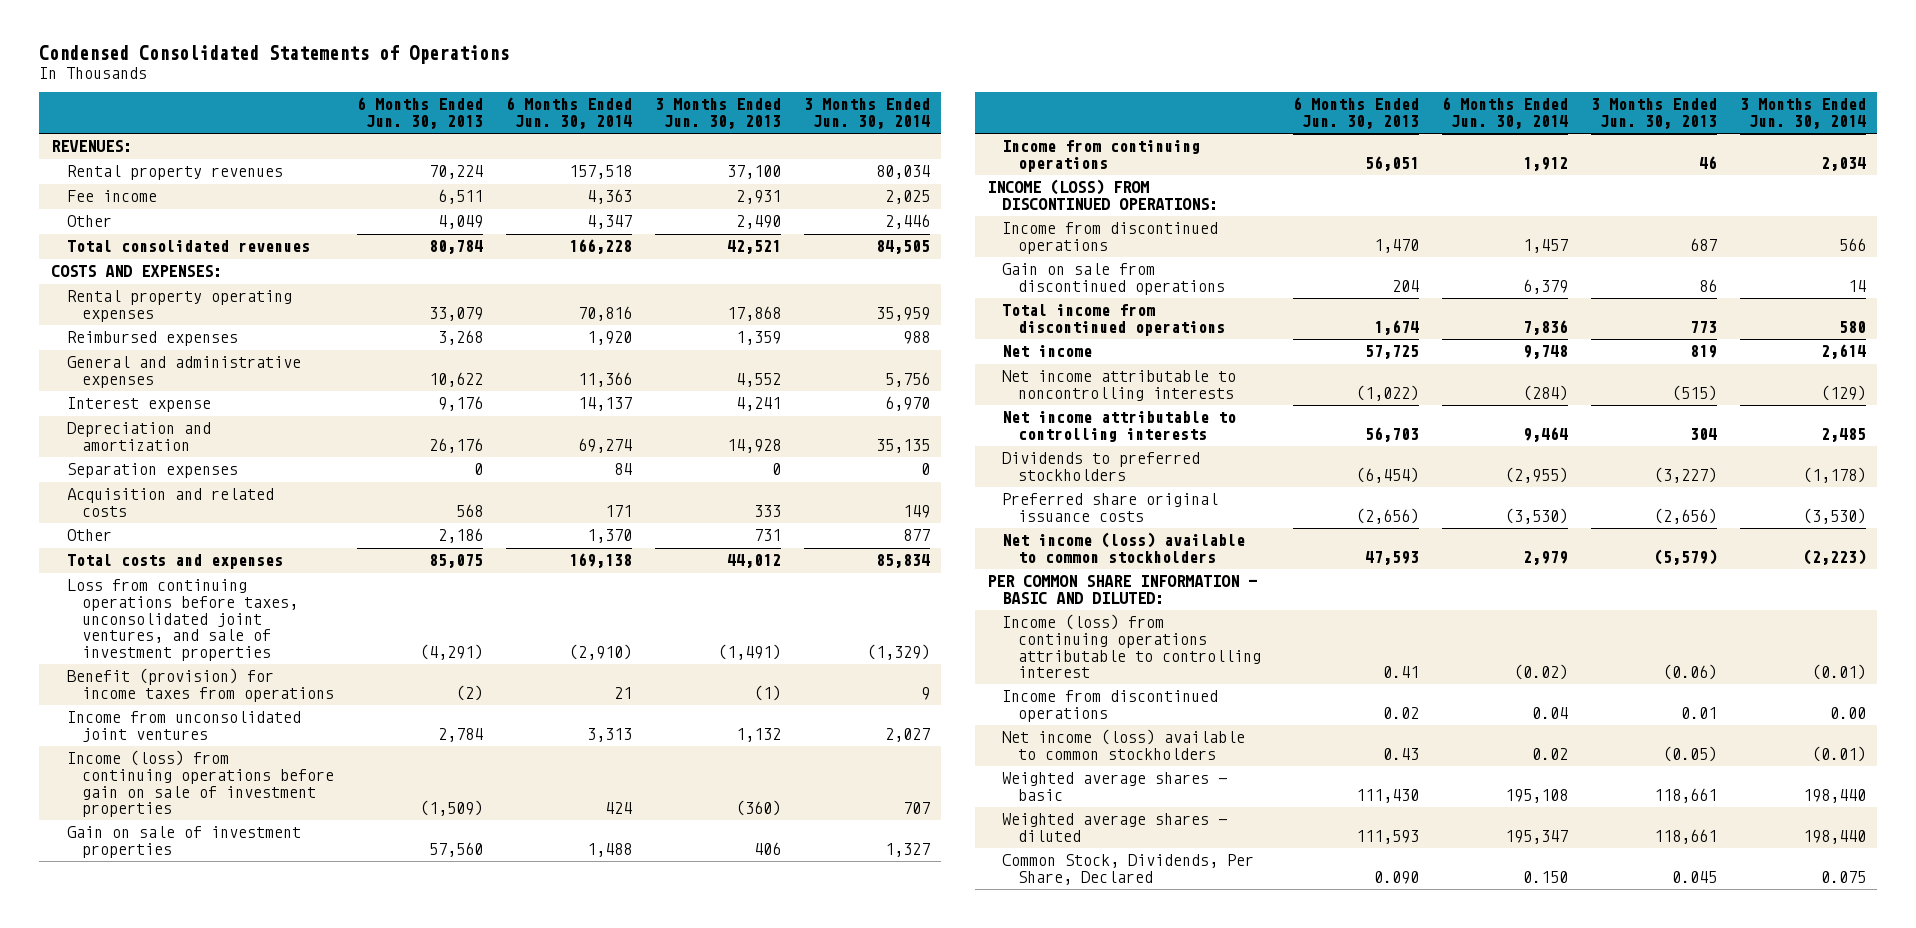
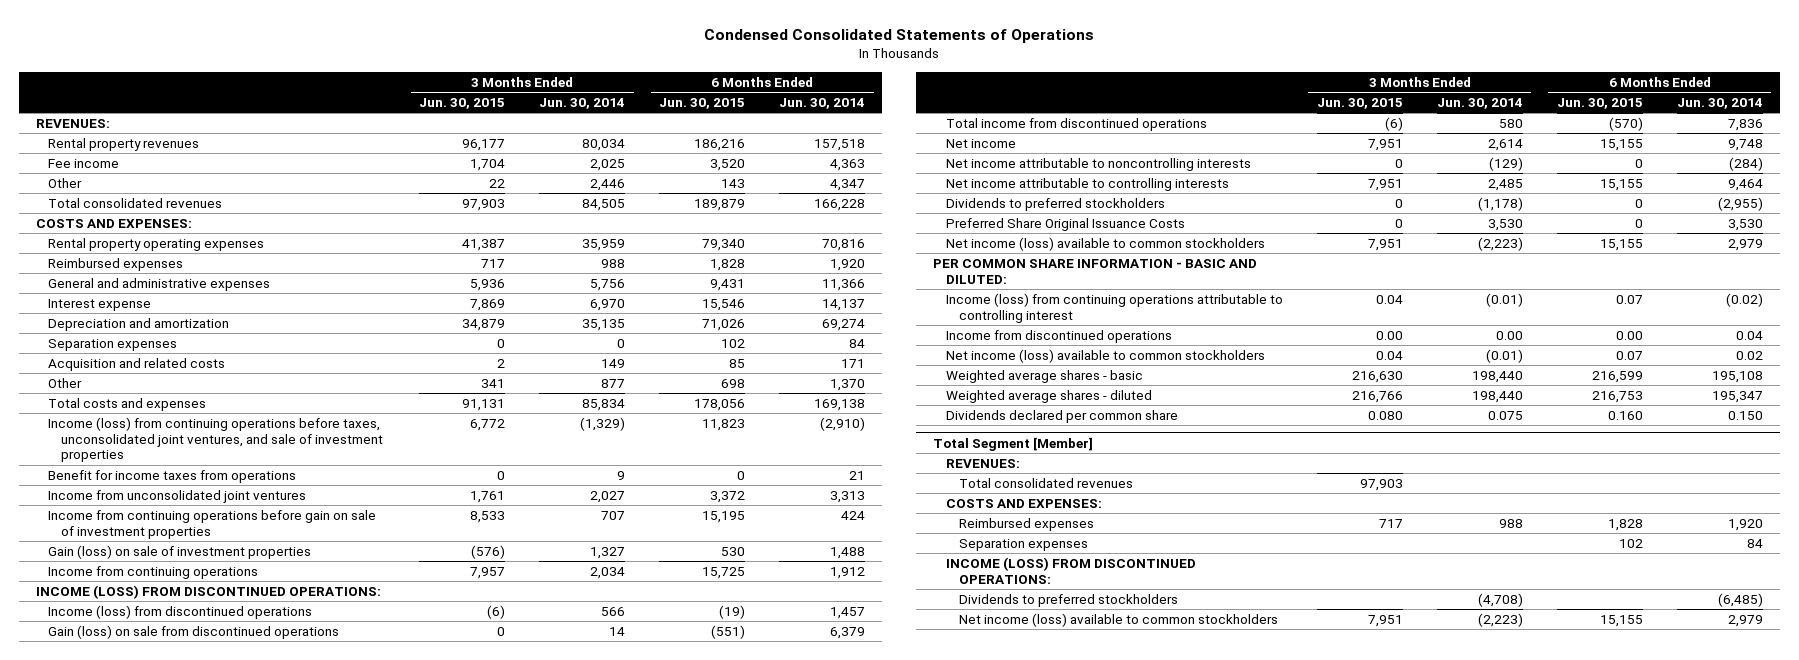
[357,97,484,129] 6 Months Ended Jun. 30, 2013 -> none
[655,98,782,129] 3 Months Ended Jun. 30, 2013 -> none
none -> [419,98,506,110] Jun. 30, 2015
none -> [659,98,746,110] Jun. 30, 2015
[66,579,299,661] Loss from continuing operations before taxes, unconsolidated joint ventures, and sale of investment properties -> [48,416,383,463] Income (loss) from continuing operations before taxes, unconsolidated joint ventures, and sale of investment properties
[66,668,335,703] Benefit (provision) for income taxes from operations -> [48,469,297,483] Benefit for income taxes from operations
[66,750,335,818] Income (loss) from continuing operations before gain on sale of investment properties -> [48,509,377,539] Income from continuing operations before gain on sale of investment properties
[66,826,301,859] Gain on sale of investment properties -> [48,544,312,559] Gain (loss) on sale of investment properties
[1002,222,1219,255] Income from discontinued operations -> [48,604,313,619] Income (loss) from discontinued operations
[1002,263,1225,296] Gain on sale from discontinued operations -> [48,624,340,639] Gain (loss) on sale from discontinued operations
[1002,493,1219,523] Preferred share original issuance costs -> [945,217,1185,231] Preferred Share Original Issuance Costs
[1504,508,1568,525] (3,530) -> [1727,218,1763,231] 3,530
[1802,508,1866,525] (3,530) -> [1487,218,1523,231] 3,530
[1002,854,1255,886] Common Stock, Dividends, Per Share, Declared -> [945,409,1178,423] Dividends declared per common share
none -> [933,436,1094,451] Total Segment [Member]
none -> [945,458,1020,468] REVENUES:
none -> [958,477,1133,488] Total consolidated revenues
none -> [945,498,1102,508] COSTS AND EXPENSES:
none -> [958,517,1094,531] Reimbursed expenses
none -> [958,538,1088,551] Separation expenses
none -> [945,556,1196,584] INCOME (LOSS) FROM DISCONTINUED OPERATIONS:
none -> [958,593,1178,607] Dividends to preferred stockholders
none -> [958,612,1278,627] Net income (loss) available to common stockholders

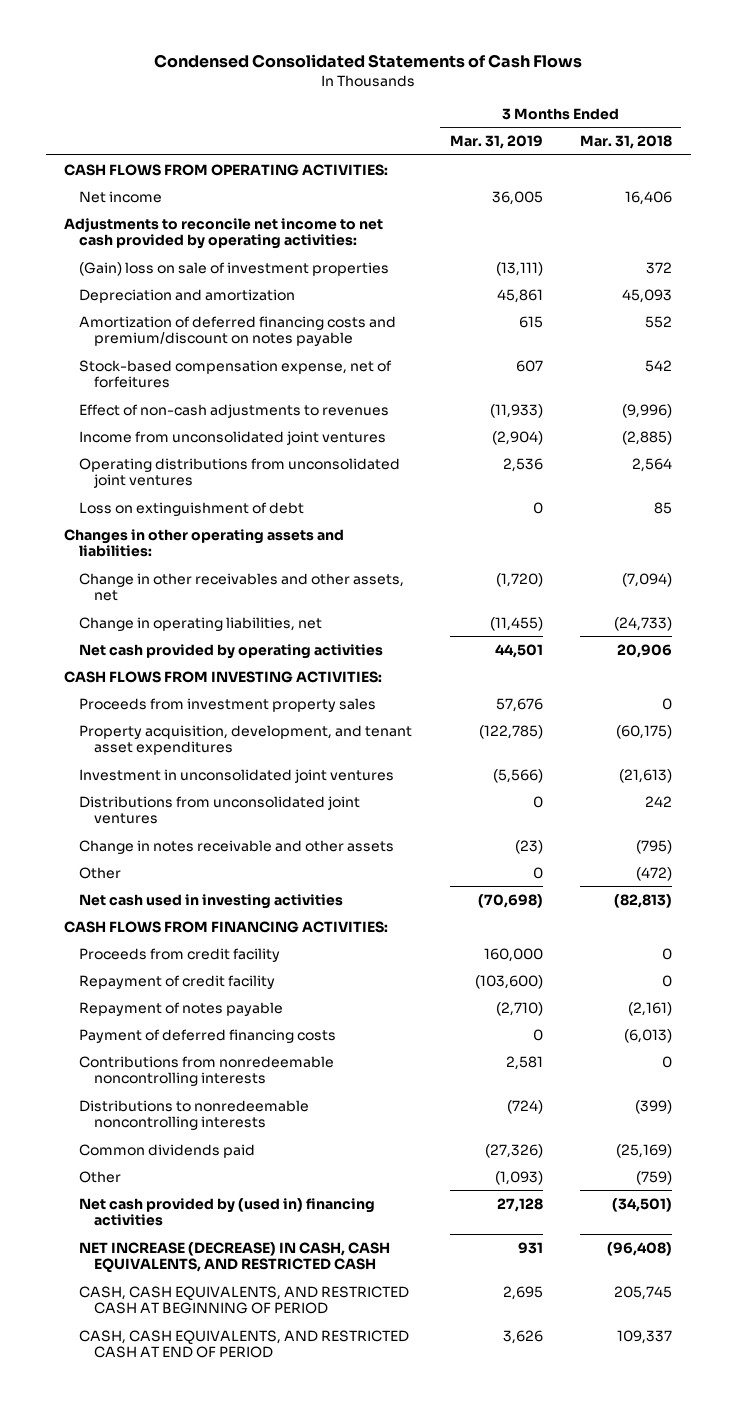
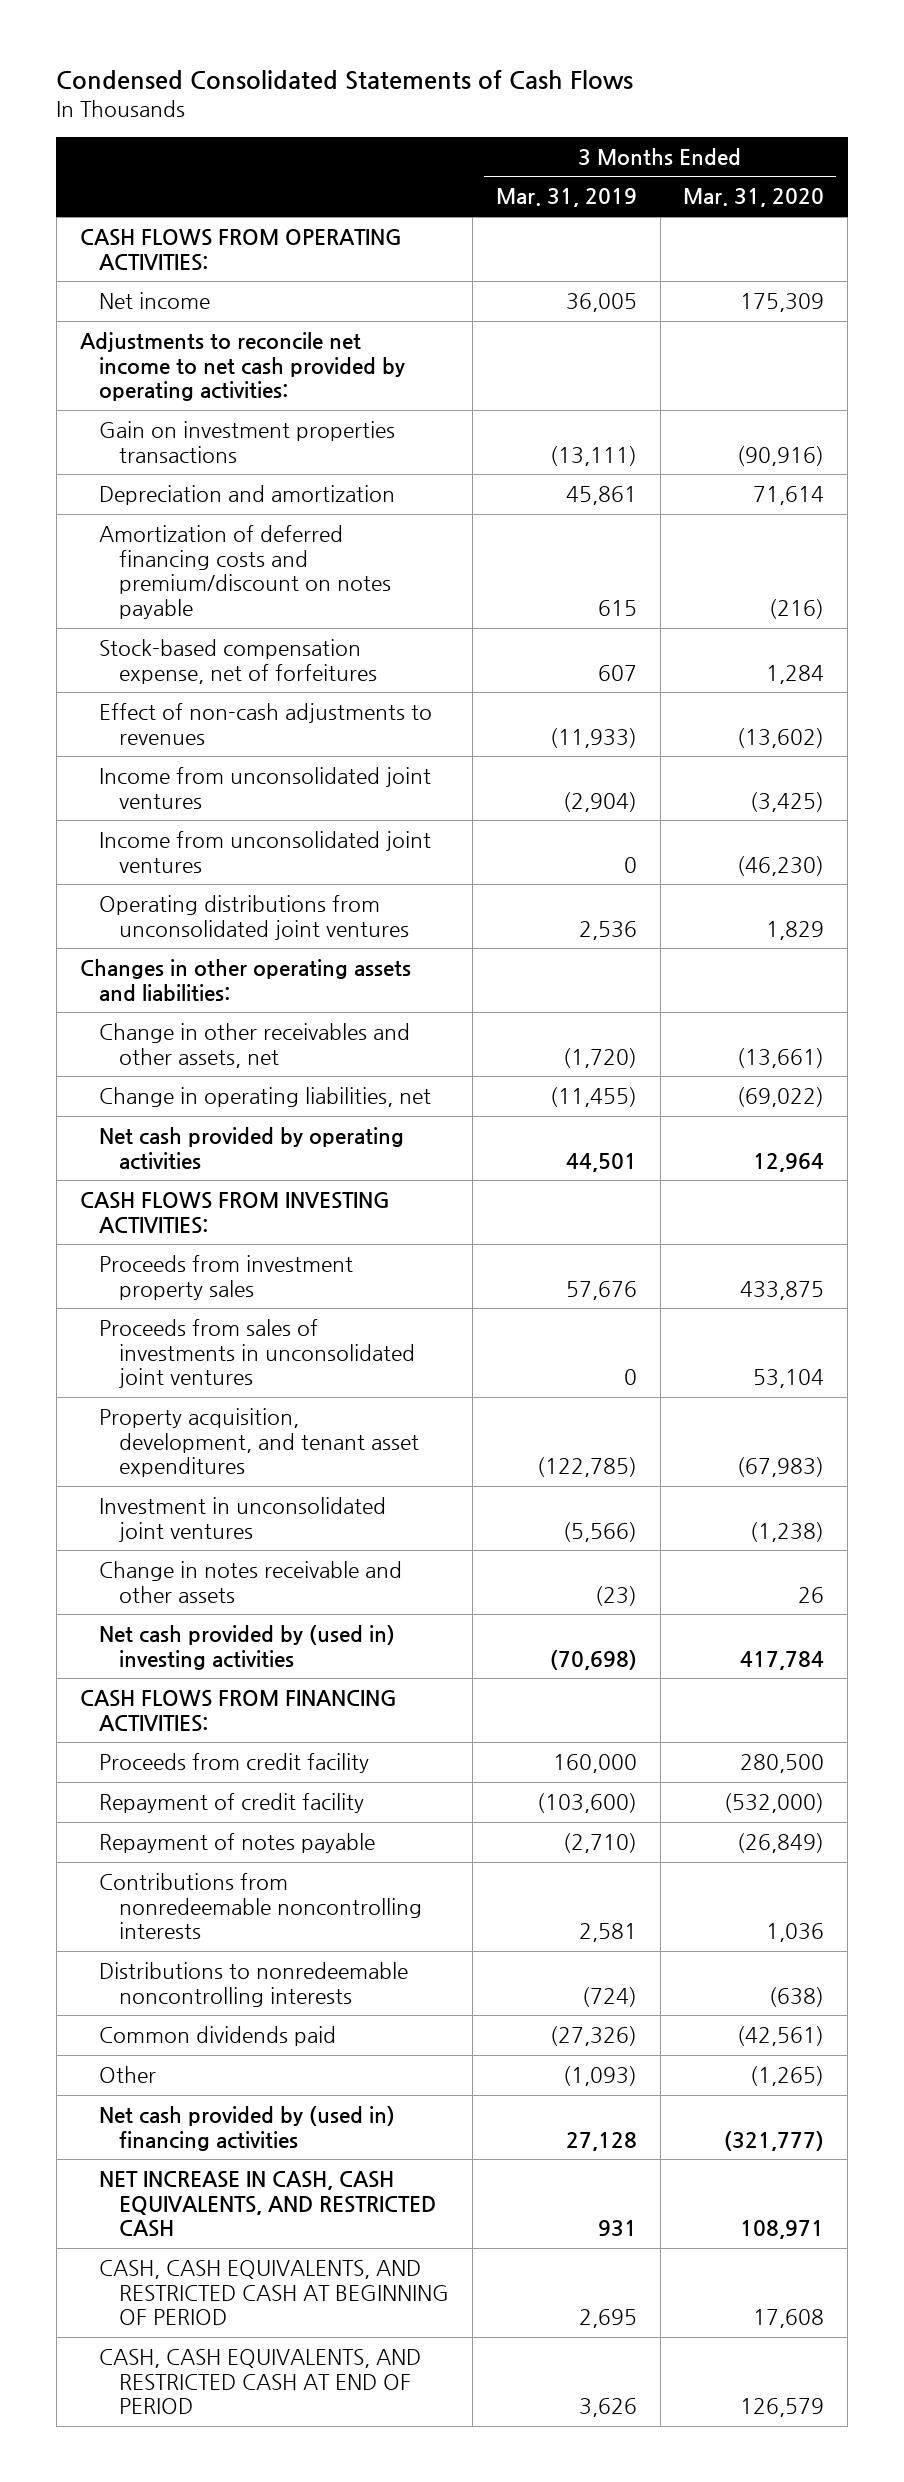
[580,135,673,150] Mar. 31, 2018 -> none
none -> [683,188,825,208] Mar. 31, 2020
[79,261,390,276] (Gain) loss on sale of investment properties -> [99,421,396,463] Gain on investment properties transactions
none -> [99,831,432,873] Income from unconsolidated joint ventures
[79,501,305,516] Loss on extinguishment of debt -> none
none -> [99,1319,416,1389] Proceeds from sales of investments in unconsolidated joint ventures
[79,795,361,825] Distributions from unconsolidated joint ventures -> none
[79,866,122,879] Other -> none
[79,893,344,909] Net cash used in investing activities -> [99,1625,396,1670] Net cash provided by (used in) investing activities
[79,1028,337,1043] Payment of deferred financing costs -> none
[79,1241,391,1274] NET INCREASE (DECREASE) IN CASH, CASH EQUIVALENTS, AND RESTRICTED CASH -> [99,2171,437,2238] NET INCREASE IN CASH, CASH EQUIVALENTS, AND RESTRICTED CASH

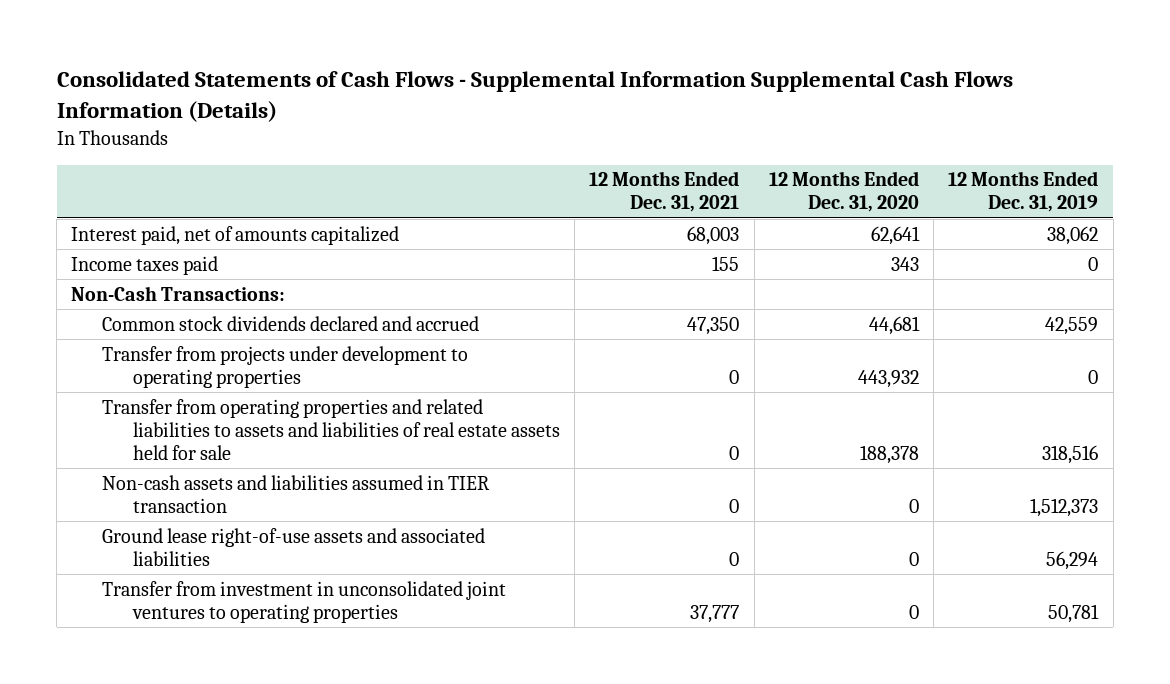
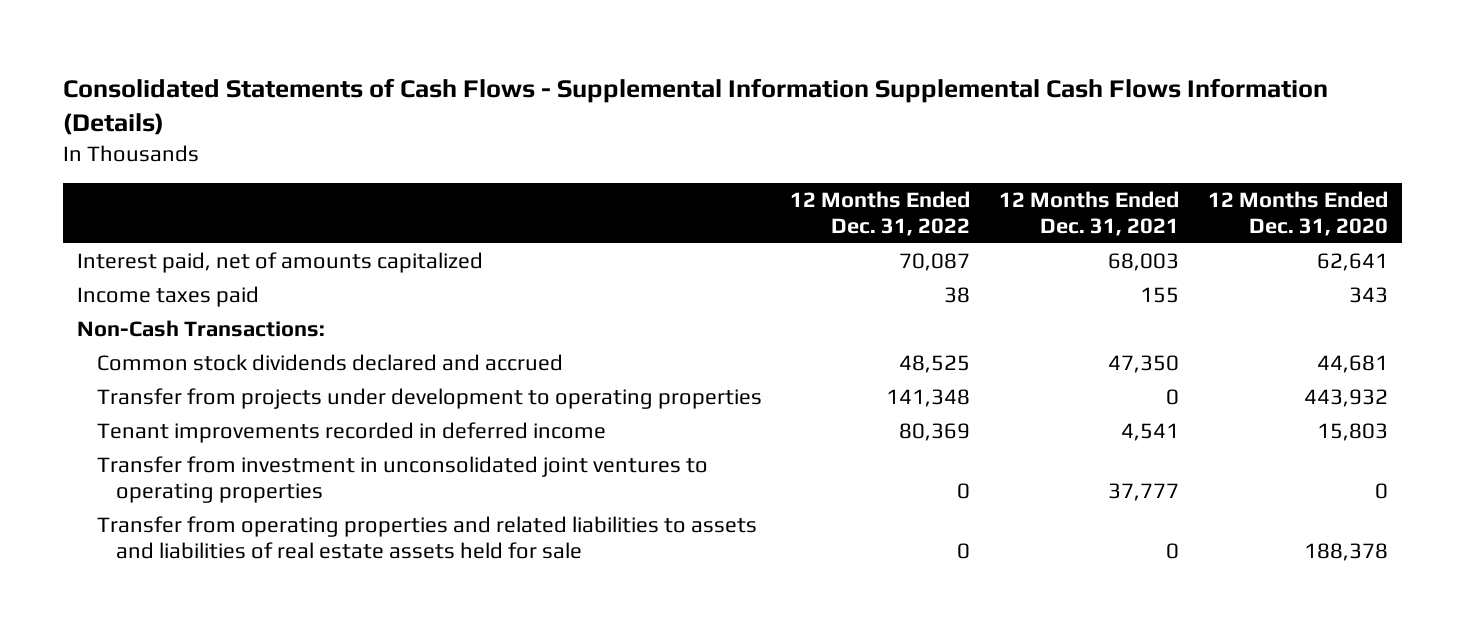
[948,171,1099,213] 12 Months Ended Dec. 31, 2019 -> none
none -> [790,190,971,237] 12 Months Ended Dec. 31, 2022
[102,474,491,513] Non-cash assets and liabilities assumed in TIER transaction -> none
[102,527,486,566] Ground lease right-of-use assets and associated liabilities -> none
none -> [96,422,606,444] Tenant improvements recorded in deferred income
[102,398,560,461] Transfer from operating properties and related liabilities to assets and liabilities of real estate assets held for sale -> [96,516,757,560] Transfer from operating properties and related liabilities to assets and liabilities of real estate assets held for sale

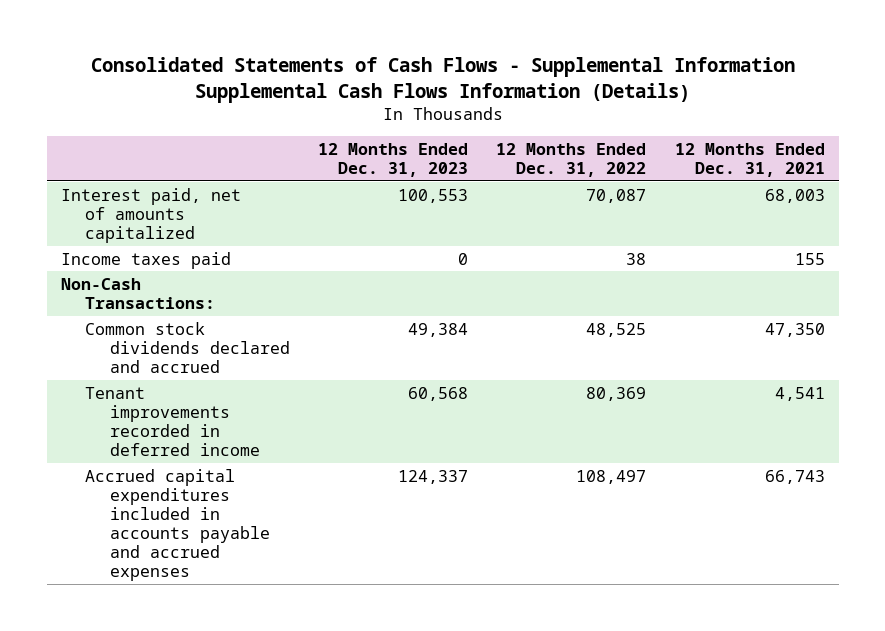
[1207,190,1388,237] 12 Months Ended Dec. 31, 2020 -> none
none -> [318,142,469,177] 12 Months Ended Dec. 31, 2023
[96,388,762,410] Transfer from projects under development to operating properties -> none
[96,456,708,504] Transfer from investment in unconsolidated joint ventures to operating properties -> none
[96,516,757,560] Transfer from operating properties and related liabilities to assets and liabilities of real estate assets held for sale -> none
none -> [85,468,271,582] Accrued capital expenditures included in accounts payable and accrued expenses

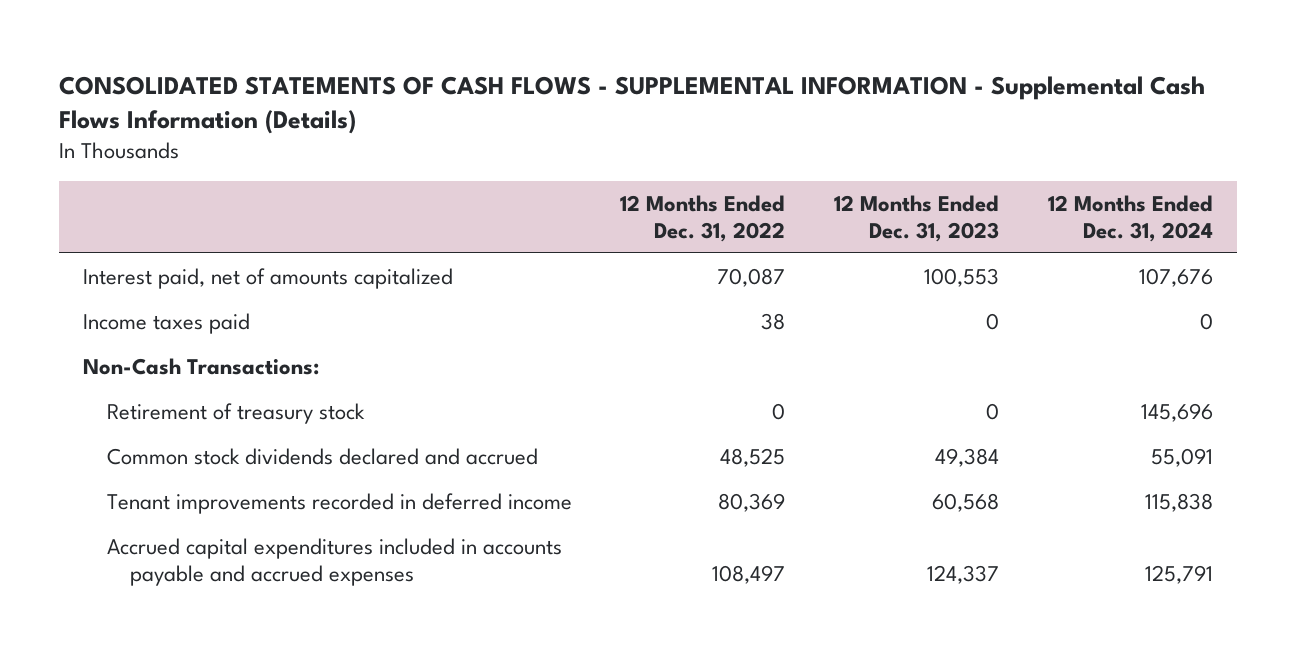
[90,57,795,103] Consolidated Statements of Cash Flows - Supplemental Information Supplemental Cash Flows Information (Details) -> [58,75,1205,135] CONSOLIDATED STATEMENTS OF CASH FLOWS - SUPPLEMENTAL INFORMATION - Supplemental Cash Flows Information (Details)
[674,142,825,177] 12 Months Ended Dec. 31, 2021 -> none
none -> [1048,194,1214,242] 12 Months Ended Dec. 31, 2024
none -> [106,402,365,424] Retirement of treasury stock

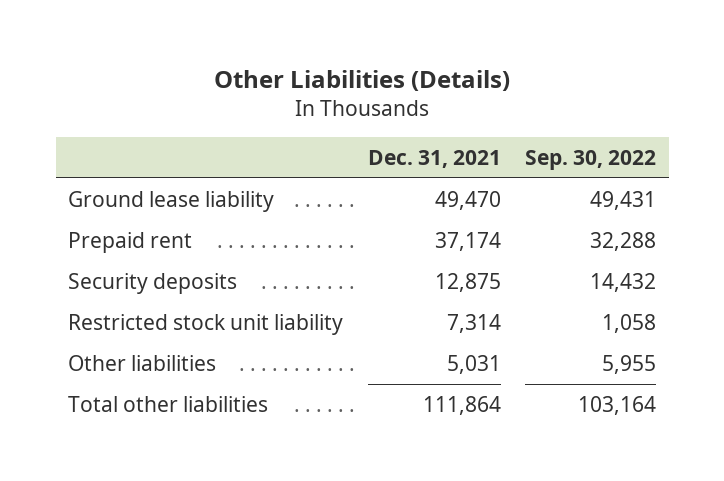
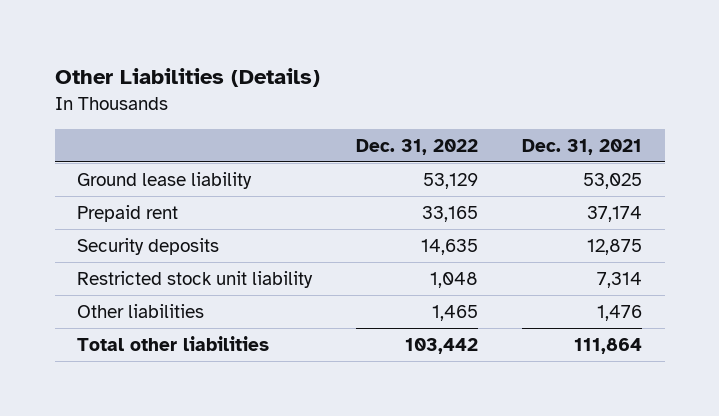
[525,149,657,170] Sep. 30, 2022 -> none
none -> [356,138,479,155] Dec. 31, 2022
[434,190,501,210] 49,470 -> [583,172,643,189] 53,025
[446,354,501,374] 5,031 -> [597,304,643,321] 1,476

